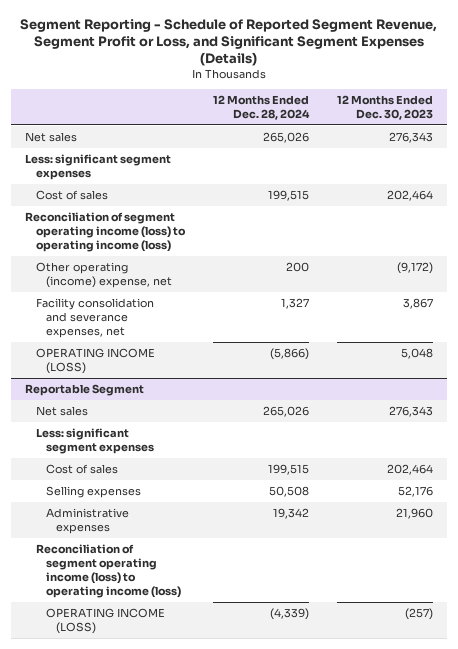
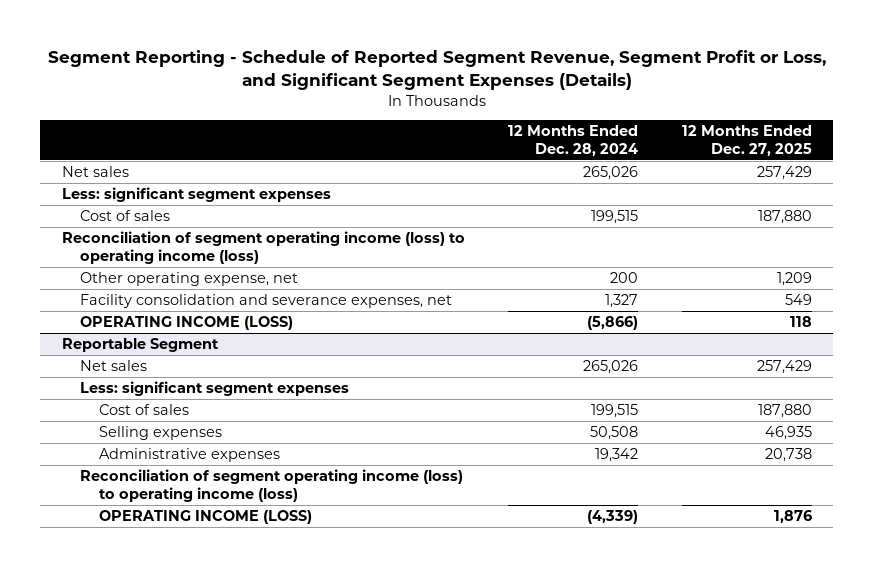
[336,95,433,121] 12 Months Ended Dec. 30, 2023 -> none
none -> [681,125,812,157] 12 Months Ended Dec. 27, 2025
[35,261,173,288] Other operating (income) expense, net -> [80,272,299,287] Other operating expense, net

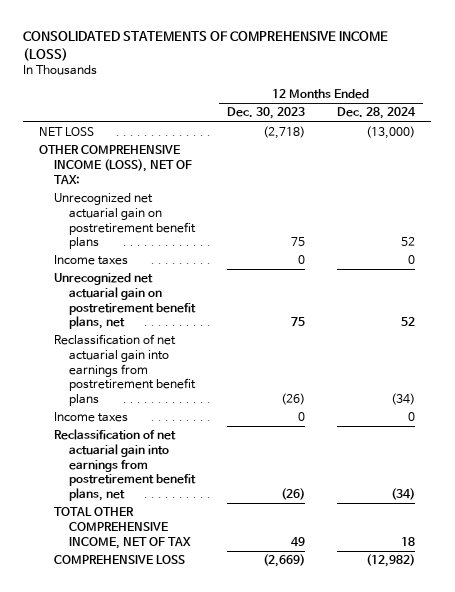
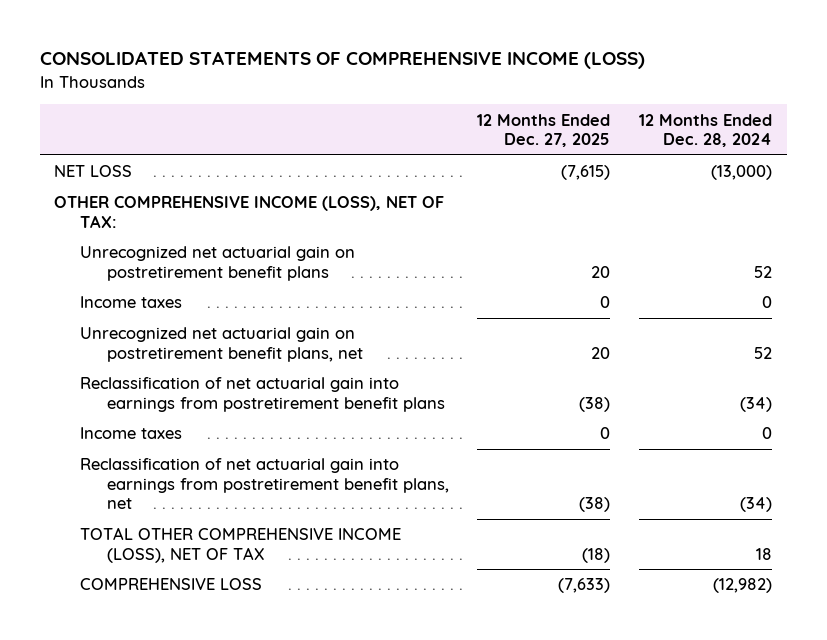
[227,107,306,120] Dec. 30, 2023 -> none
none -> [477,113,611,148] 12 Months Ended Dec. 27, 2025
[54,507,191,549] TOTAL OTHER COMPREHENSIVE INCOME, NET OF TAX -> [80,527,402,563] TOTAL OTHER COMPREHENSIVE INCOME (LOSS), NET OF TAX

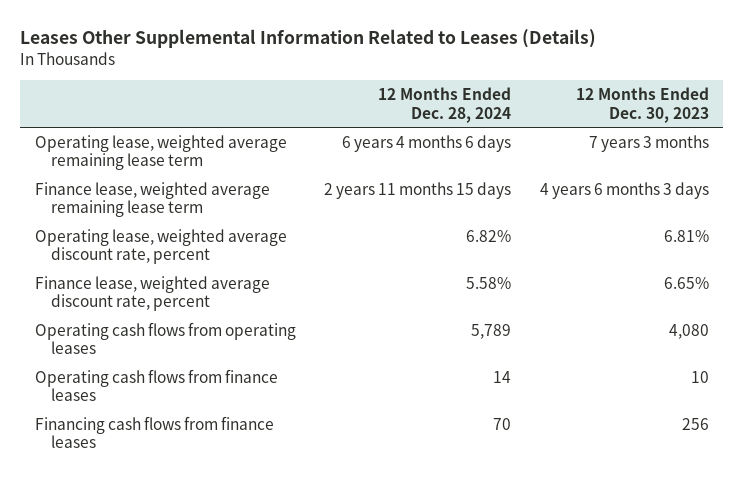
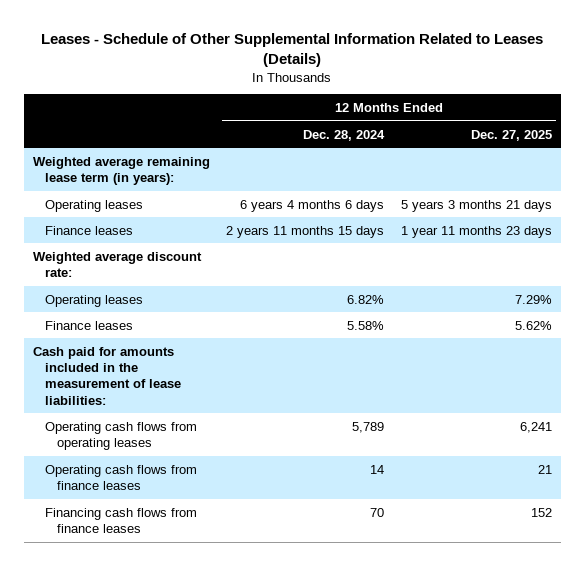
[20,29,597,49] Leases Other Supplemental Information Related to Leases (Details) -> [41,33,544,68] Leases - Schedule of Other Supplemental Information Related to Leases (Details)
[575,86,709,123] 12 Months Ended Dec. 30, 2023 -> none
none -> [471,129,553,141] Dec. 27, 2025
none -> [32,156,210,186] Weighted average remaining lease term (in years):
[34,134,287,171] Operating lease, weighted average remaining lease term -> [44,199,143,212] Operating leases
[34,181,270,218] Finance lease, weighted average remaining lease term -> [44,225,133,235] Finance leases
none -> [32,251,202,278] Weighted average discount rate:
[34,228,287,265] Operating lease, weighted average discount rate, percent -> [44,294,143,307] Operating leases
[34,275,270,312] Finance lease, weighted average discount rate, percent -> [44,320,133,330] Finance leases
none -> [32,346,181,405] Cash paid for amounts included in the measurement of lease liabilities:

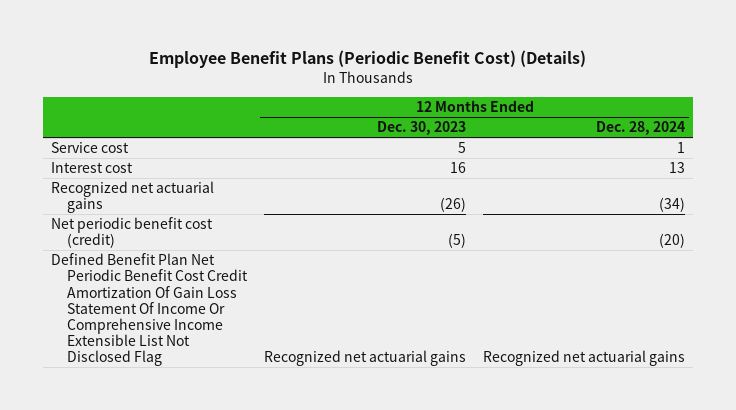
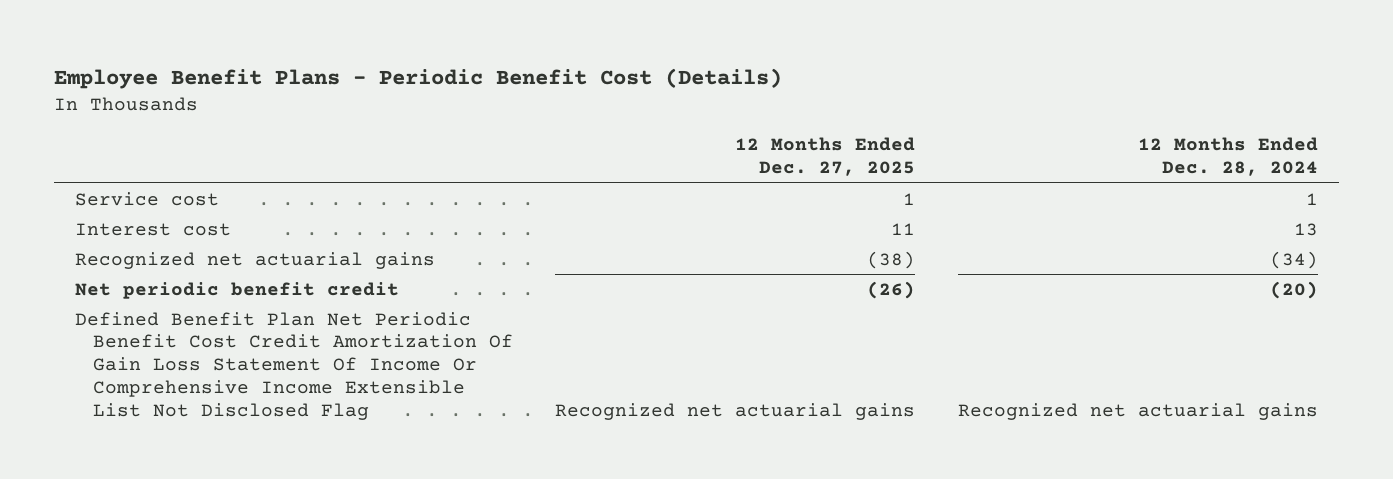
[149,50,587,69] Employee Benefit Plans (Periodic Benefit Cost) (Details) -> [54,68,783,90] Employee Benefit Plans - Periodic Benefit Cost (Details)
[377,121,467,136] Dec. 30, 2023 -> none
none -> [735,137,916,177] 12 Months Ended Dec. 27, 2025
[51,217,214,249] Net periodic benefit cost (credit) -> [75,281,400,299] Net periodic benefit credit

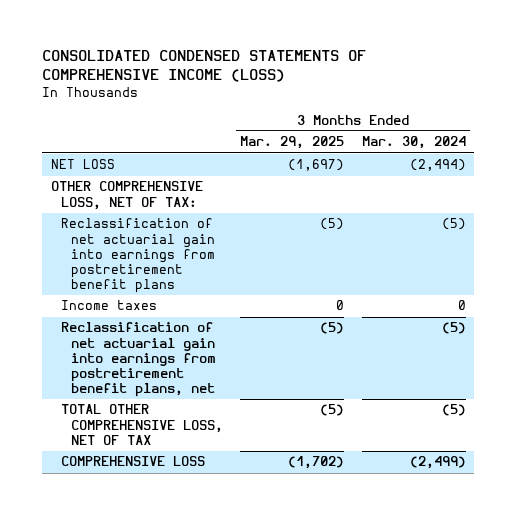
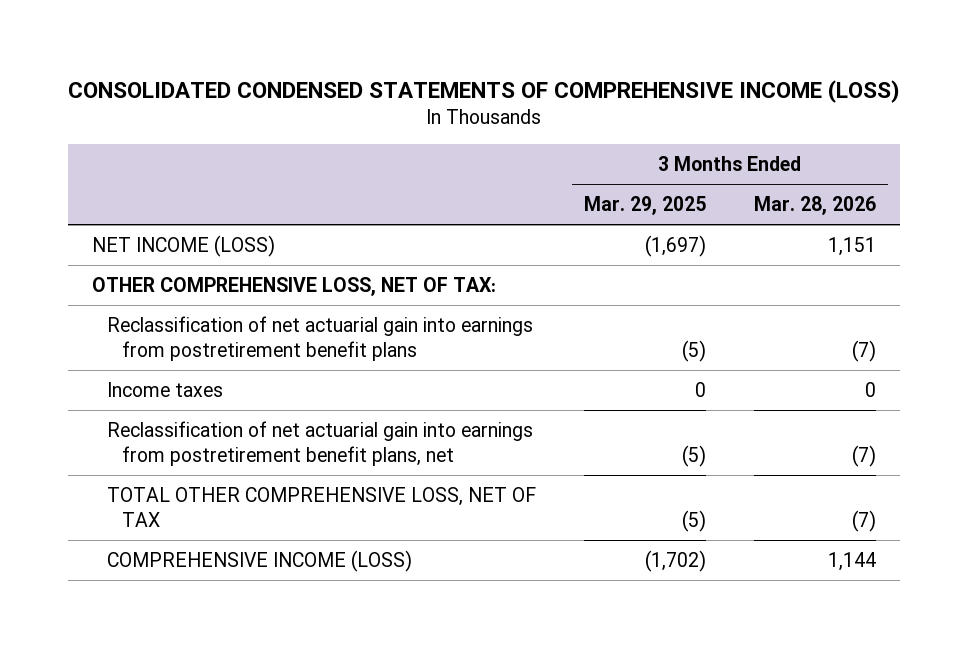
[361,136,466,150] Mar. 30, 2024 -> none
none -> [754,196,877,216] Mar. 28, 2026
[50,159,115,170] NET LOSS -> [91,235,275,258] NET INCOME (LOSS)
[60,456,205,467] COMPREHENSIVE LOSS -> [107,550,413,573] COMPREHENSIVE INCOME (LOSS)

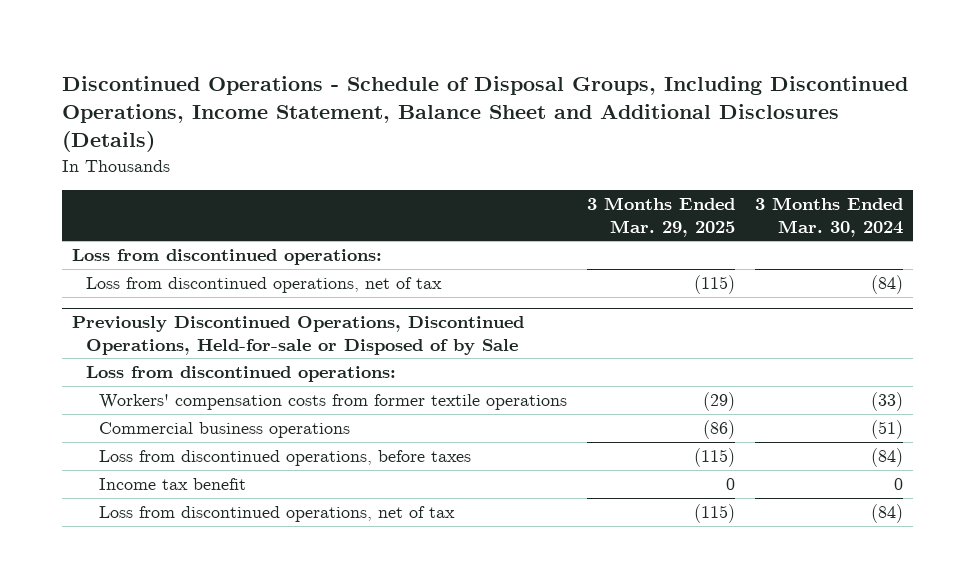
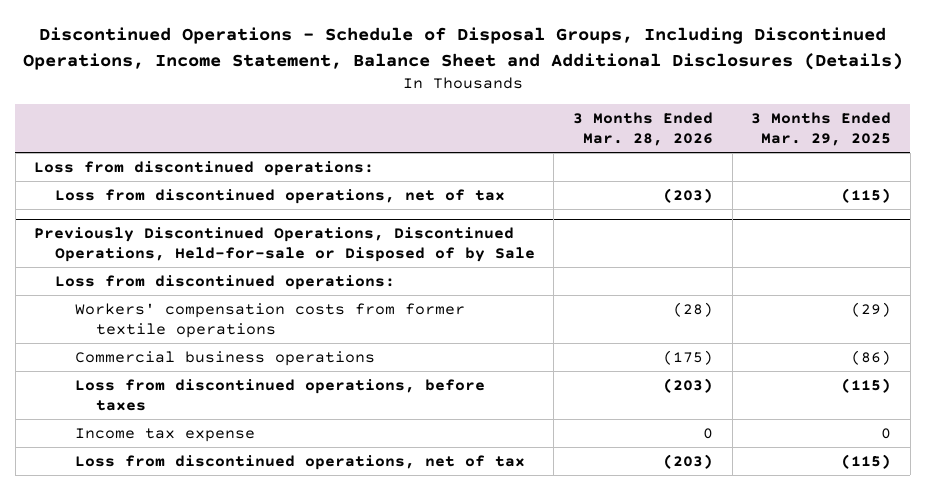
[754,197,903,237] 3 Months Ended Mar. 30, 2024 -> none
none -> [573,111,714,147] 3 Months Ended Mar. 28, 2026
[98,478,246,491] Income tax benefit -> [75,427,256,442] Income tax expense

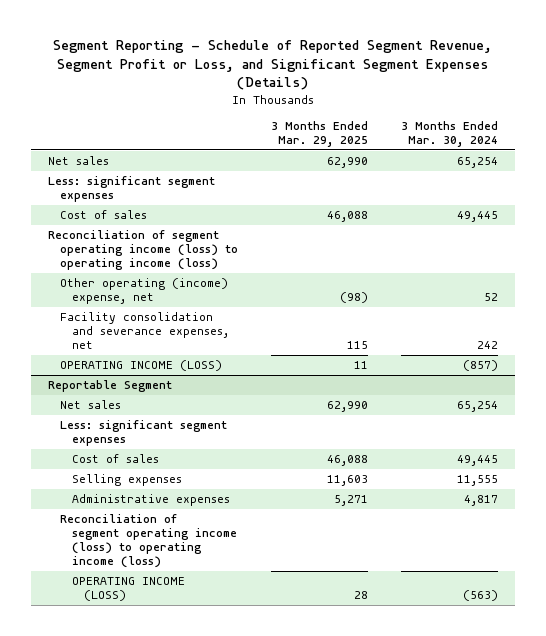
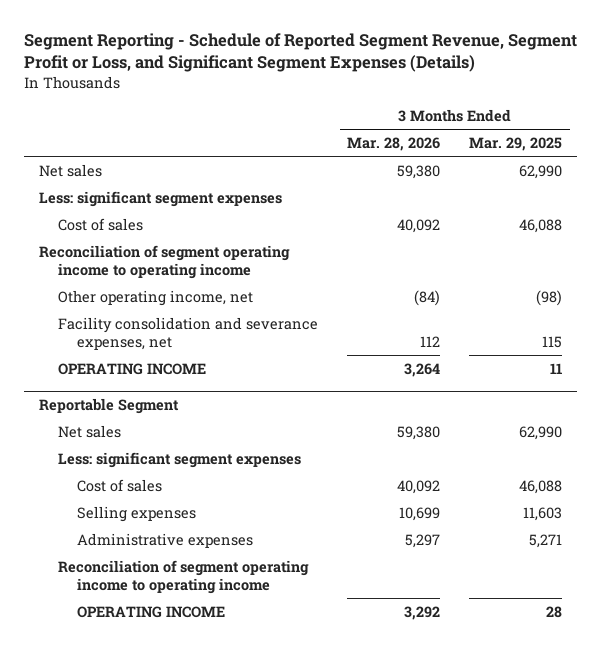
[401,120,499,147] 3 Months Ended Mar. 30, 2024 -> none
none -> [347,136,441,151] Mar. 28, 2026
[47,230,238,271] Reconciliation of segment operating income (loss) to operating income (loss) -> [38,244,290,279] Reconciliation of segment operating income to operating income
[59,278,228,305] Other operating (income) expense, net -> [57,289,253,306] Other operating income, net
[59,360,222,372] OPERATING INCOME (LOSS) -> [57,362,206,375] OPERATING INCOME
[59,514,238,569] Reconciliation of segment operating income (loss) to operating income (loss) -> [57,559,309,594] Reconciliation of segment operating income to operating income
[72,577,186,602] OPERATING INCOME (LOSS) -> [76,605,225,618] OPERATING INCOME

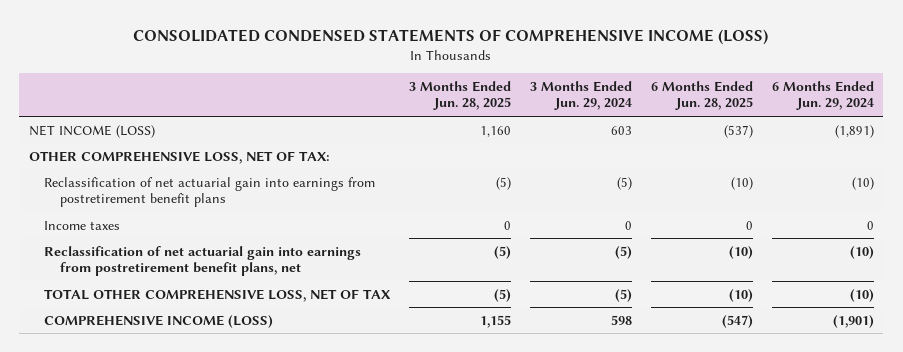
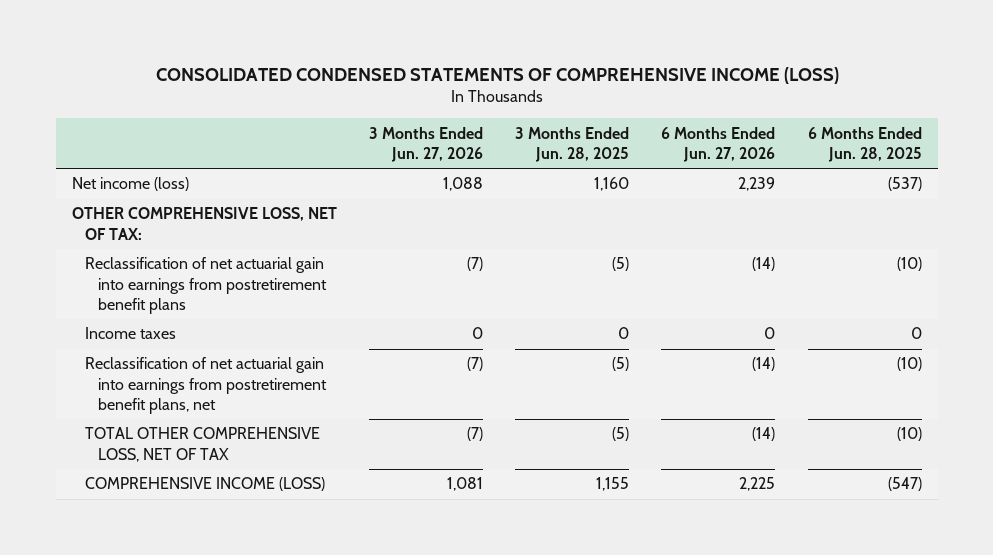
[530,81,633,111] 3 Months Ended Jun. 29, 2024 -> none
[771,81,874,111] 6 Months Ended Jun. 29, 2024 -> none
none -> [368,126,483,162] 3 Months Ended Jun. 27, 2026
none -> [661,126,776,162] 6 Months Ended Jun. 27, 2026
[28,124,155,138] NET INCOME (LOSS) -> [71,177,189,192] Net income (loss)

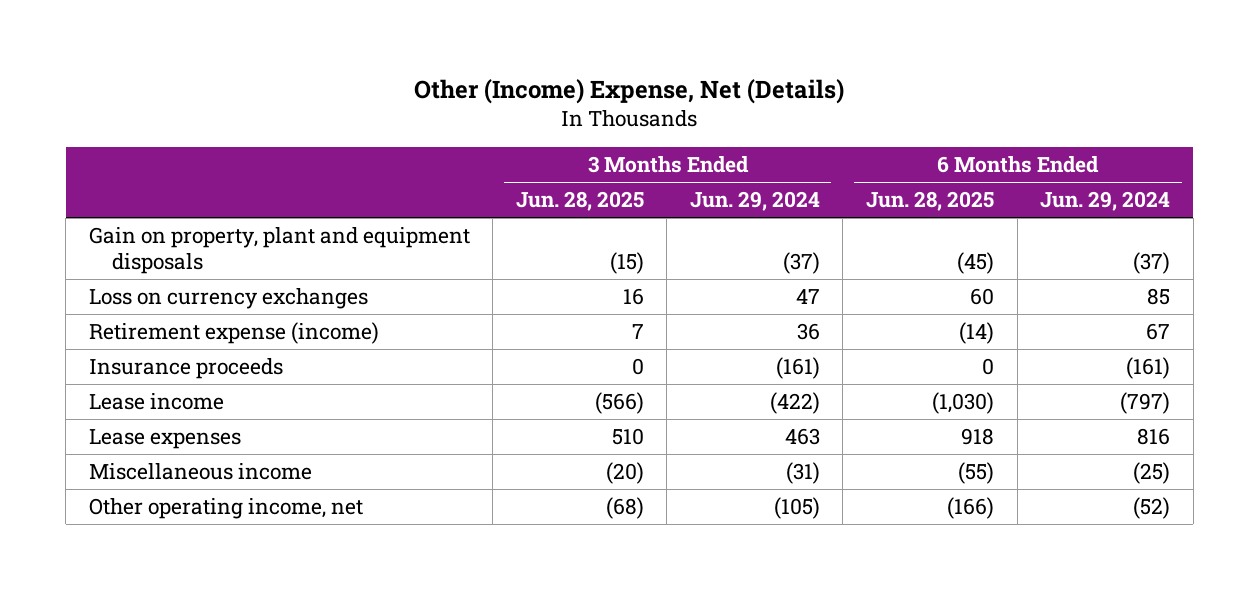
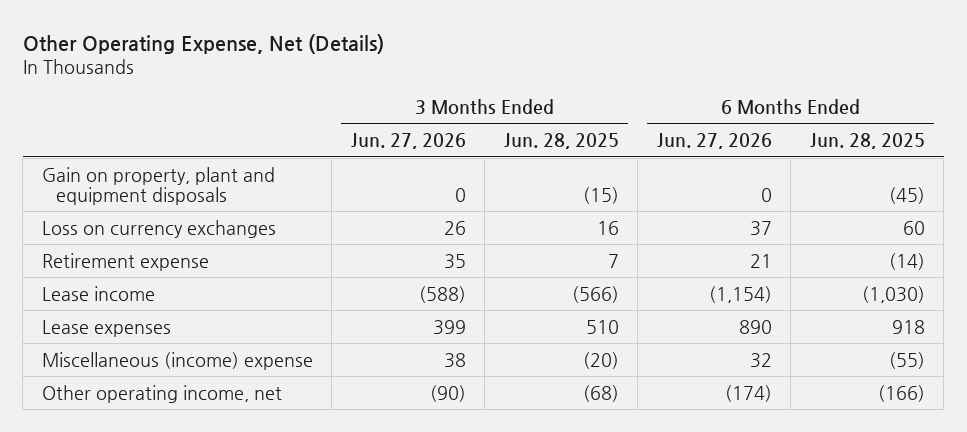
[414,79,845,105] Other (Income) Expense, Net (Details) -> [22,33,384,54] Other Operating Expense, Net (Details)
[689,191,820,212] Jun. 29, 2024 -> none
[1040,191,1171,212] Jun. 29, 2024 -> none
none -> [350,133,466,150] Jun. 27, 2026
none -> [656,133,772,150] Jun. 27, 2026
[88,358,283,380] Insurance proceeds -> none
[88,322,379,345] Retirement expense (income) -> [41,252,209,271] Retirement expense
[88,463,312,481] Miscellaneous income -> [41,351,313,370] Miscellaneous (income) expense

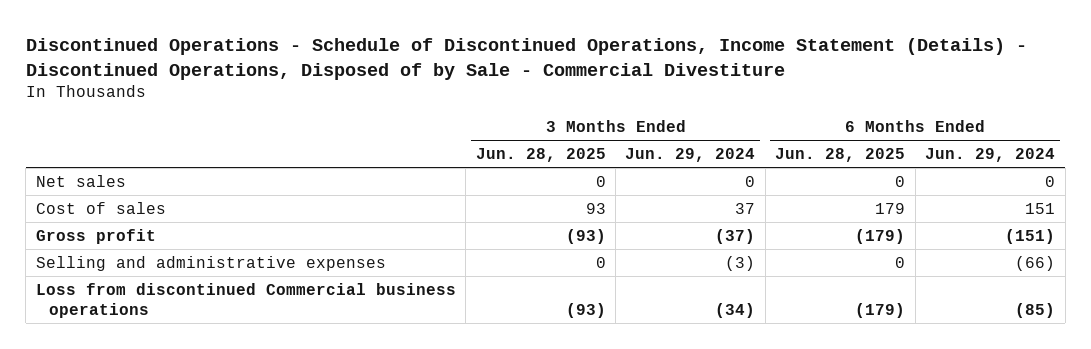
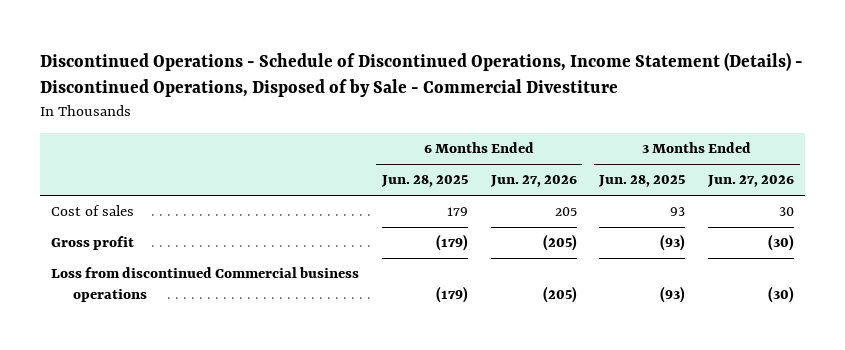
[625,148,756,163] Jun. 29, 2024 -> none
[925,148,1056,163] Jun. 29, 2024 -> none
none -> [489,175,577,188] Jun. 27, 2026
none -> [706,175,794,188] Jun. 27, 2026
[35,174,126,187] Net sales -> none
[35,255,386,271] Selling and administrative expenses -> none

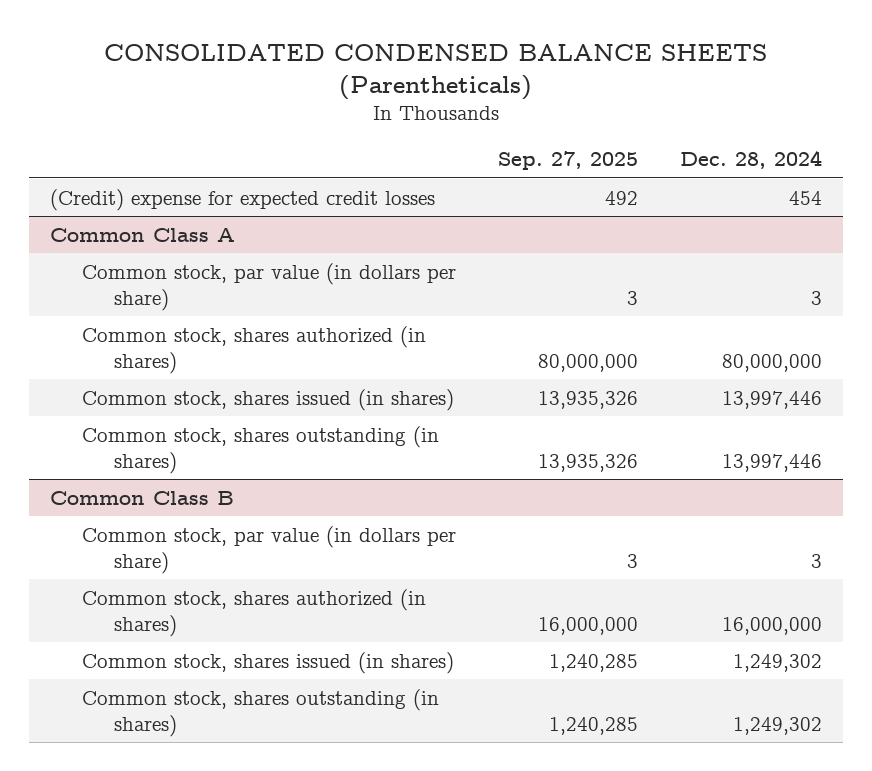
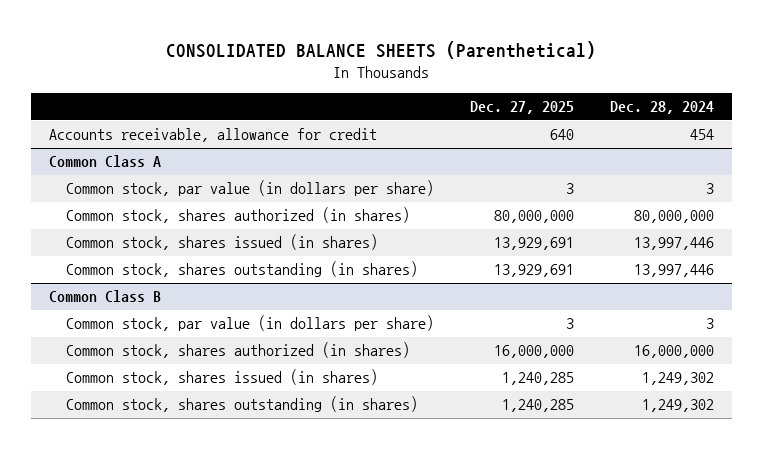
[104,43,768,100] CONSOLIDATED CONDENSED BALANCE SHEETS (Parentheticals) -> [166,40,597,59] CONSOLIDATED BALANCE SHEETS (Parenthetical)
[497,150,638,170] Sep. 27, 2025 -> none
none -> [469,101,574,115] Dec. 27, 2025
[50,188,436,211] (Credit) expense for expected credit losses -> [49,128,378,143] Accounts receivable, allowance for credit

